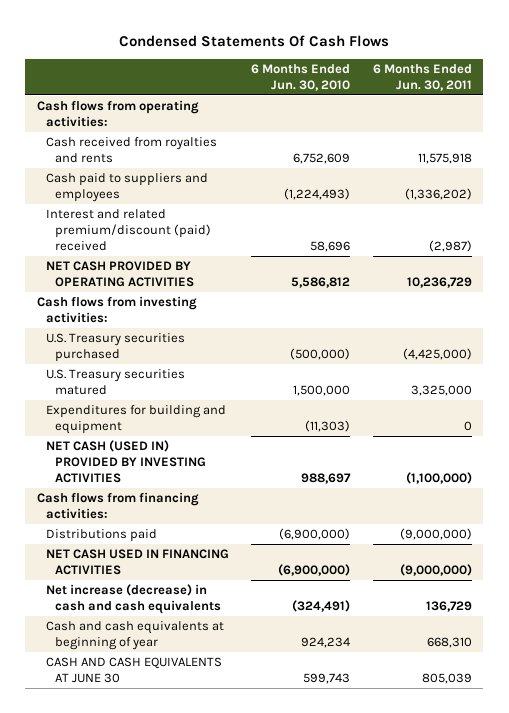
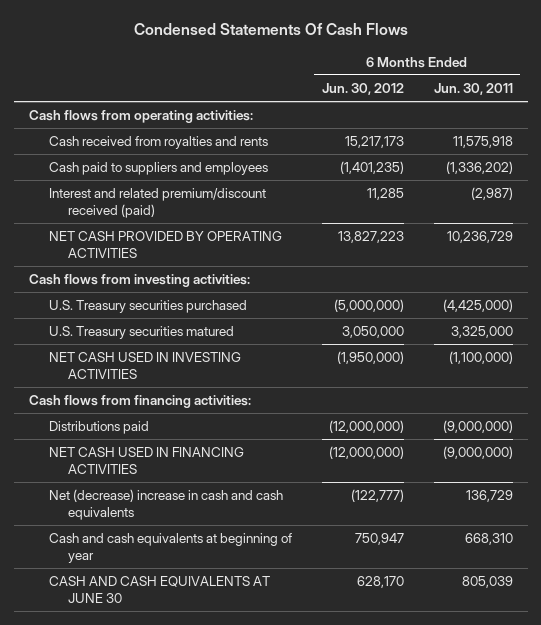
[251,63,351,92] 6 Months Ended Jun. 30, 2010 -> none
none -> [321,83,404,96] Jun. 30, 2012
[45,209,212,252] Interest and related premium/discount (paid) received -> [48,188,266,219] Interest and related premium/discount received (paid)
[45,405,226,435] Expenditures for building and equipment -> none
[45,440,207,484] NET CASH (USED IN) PROVIDED BY INVESTING ACTIVITIES -> [48,352,241,380] NET CASH USED IN INVESTING ACTIVITIES
[45,584,222,615] Net increase (decrease) in cash and cash equivalents -> [48,489,283,521] Net (decrease) increase in cash and cash equivalents

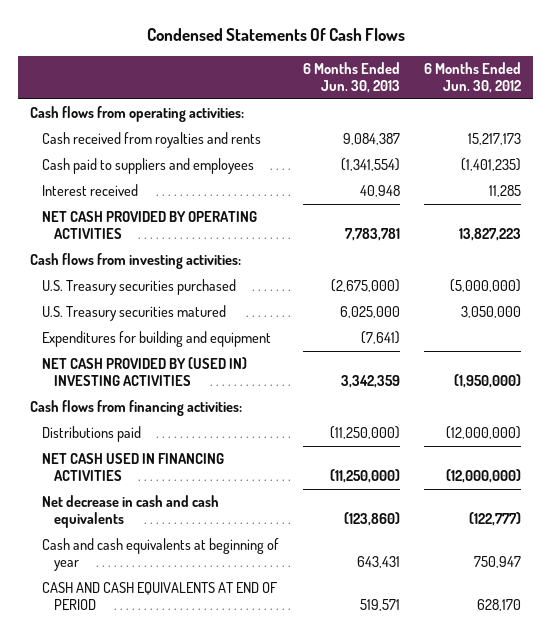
[433,83,513,96] Jun. 30, 2011 -> none
none -> [303,62,401,94] 6 Months Ended Jun. 30, 2013
[48,188,266,219] Interest and related premium/discount received (paid) -> [42,184,139,197] Interest received
none -> [42,331,272,348] Expenditures for building and equipment
[48,352,241,380] NET CASH USED IN INVESTING ACTIVITIES -> [42,357,248,387] NET CASH PROVIDED BY (USED IN) INVESTING ACTIVITIES
[48,489,283,521] Net (decrease) increase in cash and cash equivalents -> [42,495,220,529] Net decrease in cash and cash equivalents
[48,576,270,604] CASH AND CASH EQUIVALENTS AT JUNE 30 -> [42,582,279,611] CASH AND CASH EQUIVALENTS AT END OF PERIOD

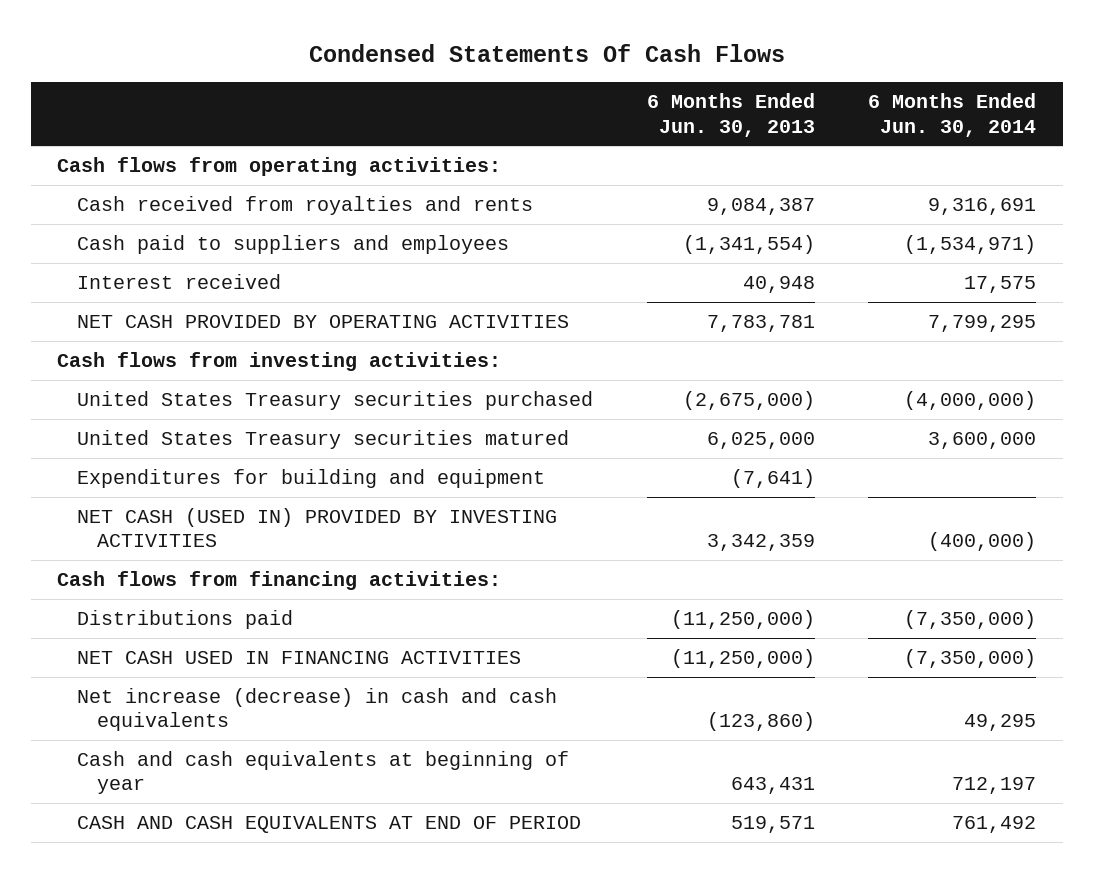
[423,62,521,94] 6 Months Ended Jun. 30, 2012 -> none
none -> [868,93,1037,137] 6 Months Ended Jun. 30, 2014
[42,279,237,296] U.S. Treasury securities purchased -> [77,390,594,410] United States Treasury securities purchased
[42,305,227,322] U.S. Treasury securities matured -> [77,429,570,449] United States Treasury securities matured
[42,357,248,387] NET CASH PROVIDED BY (USED IN) INVESTING ACTIVITIES -> [77,507,558,548] NET CASH (USED IN) PROVIDED BY INVESTING ACTIVITIES
[42,495,220,529] Net decrease in cash and cash equivalents -> [77,687,558,732] Net increase (decrease) in cash and cash equivalents

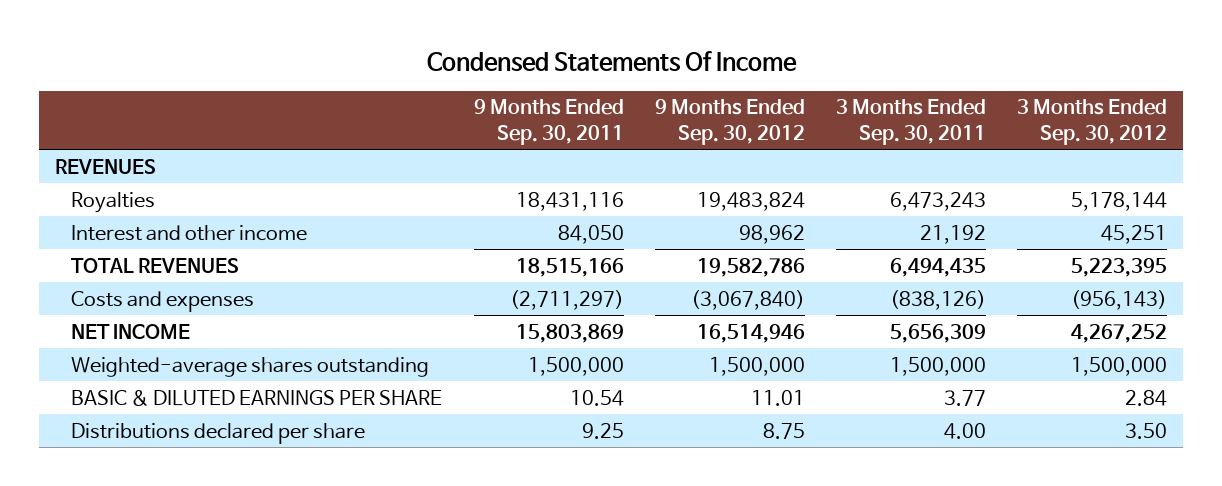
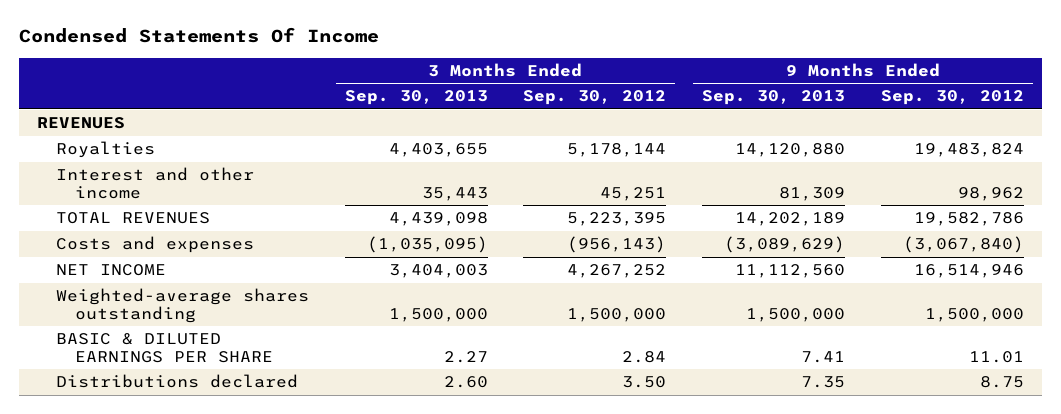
[473,99,624,146] 9 Months Ended Sep. 30, 2011 -> none
[835,99,986,146] 3 Months Ended Sep. 30, 2011 -> none
none -> [344,90,488,106] Sep. 30, 2013
none -> [702,90,846,106] Sep. 30, 2013
[71,422,366,444] Distributions declared per share -> [55,374,298,389] Distributions declared

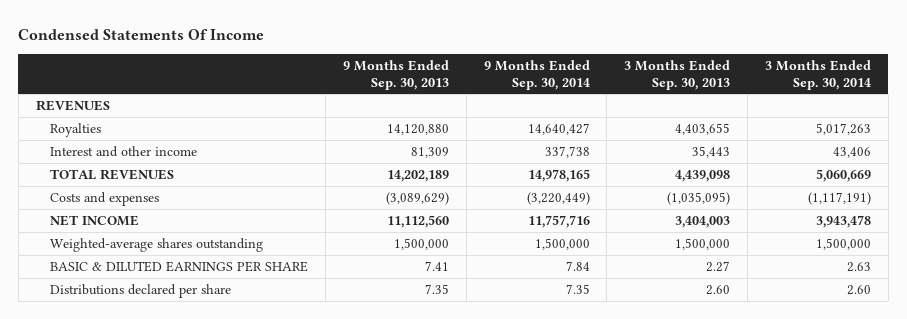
[523,90,667,106] Sep. 30, 2012 -> none
[881,90,1025,106] Sep. 30, 2012 -> none
none -> [483,60,590,90] 9 Months Ended Sep. 30, 2014
none -> [764,60,871,90] 3 Months Ended Sep. 30, 2014
[55,374,298,389] Distributions declared -> [50,283,232,298] Distributions declared per share

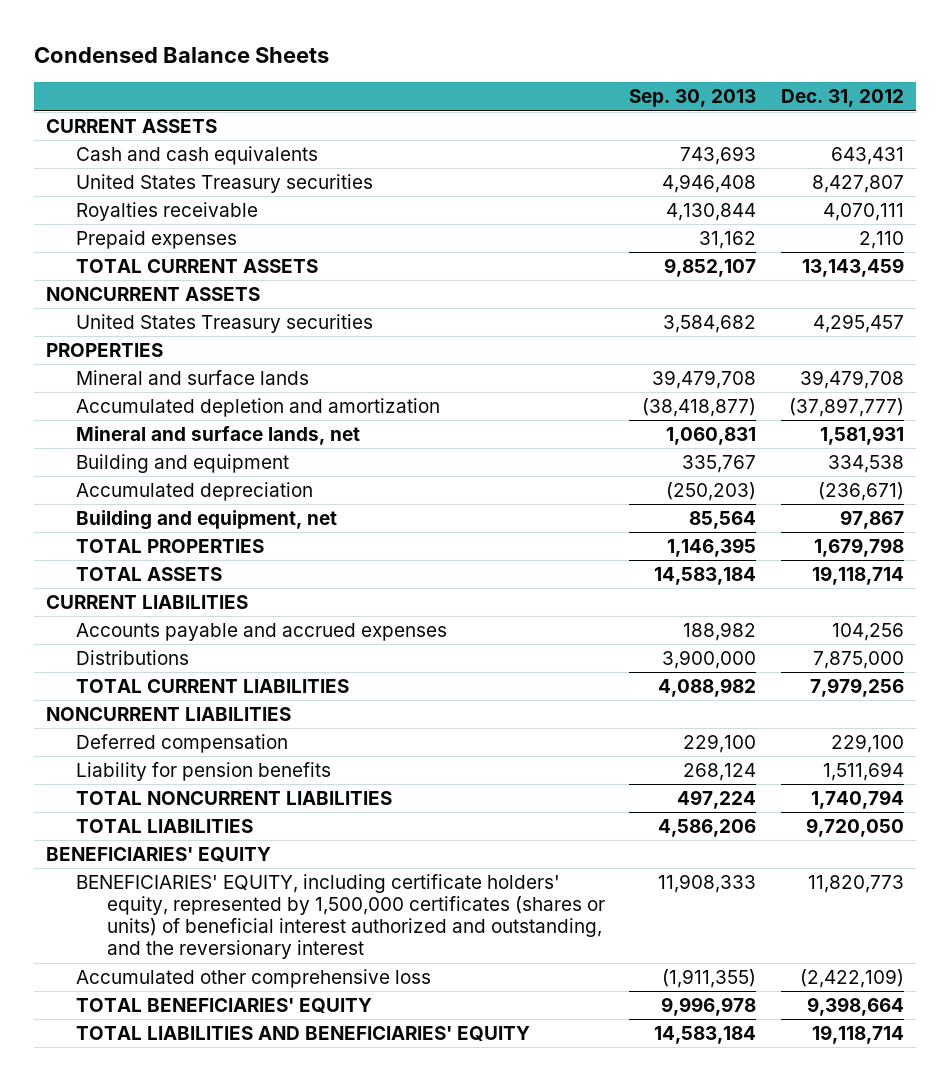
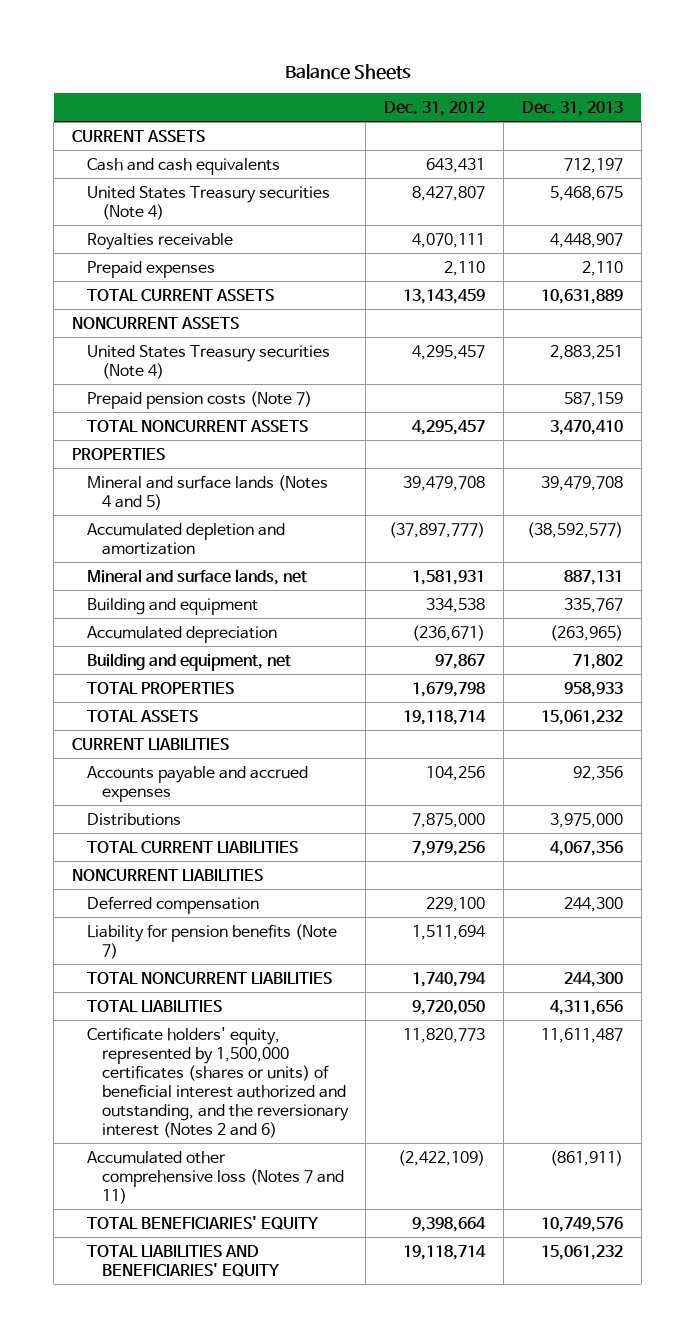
[33,47,329,64] Condensed Balance Sheets -> [284,63,411,80] Balance Sheets
[629,89,757,108] Sep. 30, 2013 -> none
none -> [521,100,623,116] Dec. 31, 2013
[76,174,374,194] United States Treasury securities -> [86,185,330,220] United States Treasury securities (Note 4)
[76,314,374,334] United States Treasury securities -> [86,344,330,379] United States Treasury securities (Note 4)
none -> [86,390,312,409] Prepaid pension costs (Note 7)
none -> [86,419,308,432] TOTAL NONCURRENT ASSETS
[76,370,310,386] Mineral and surface lands -> [86,474,328,510] Mineral and surface lands (Notes 4 and 5)
[76,762,332,782] Liability for pension benefits -> [86,923,337,959] Liability for pension benefits (Note 7)
[46,847,272,863] BENEFICIARIES' EQUITY -> none
[76,874,605,960] BENEFICIARIES' EQUITY, including certificate holders' equity, represented by 1,500,000 certificates (shares or units) of beneficial interest authorized and outstanding, and the reversionary interest -> [86,1026,349,1138] Certificate holders' equity, represented by 1,500,000 certificates (shares or units) of beneficial interest authorized and outstanding, and the reversionary interest (Notes 2 and 6)
[76,969,432,989] Accumulated other comprehensive loss -> [86,1150,344,1204] Accumulated other comprehensive loss (Notes 7 and 11)

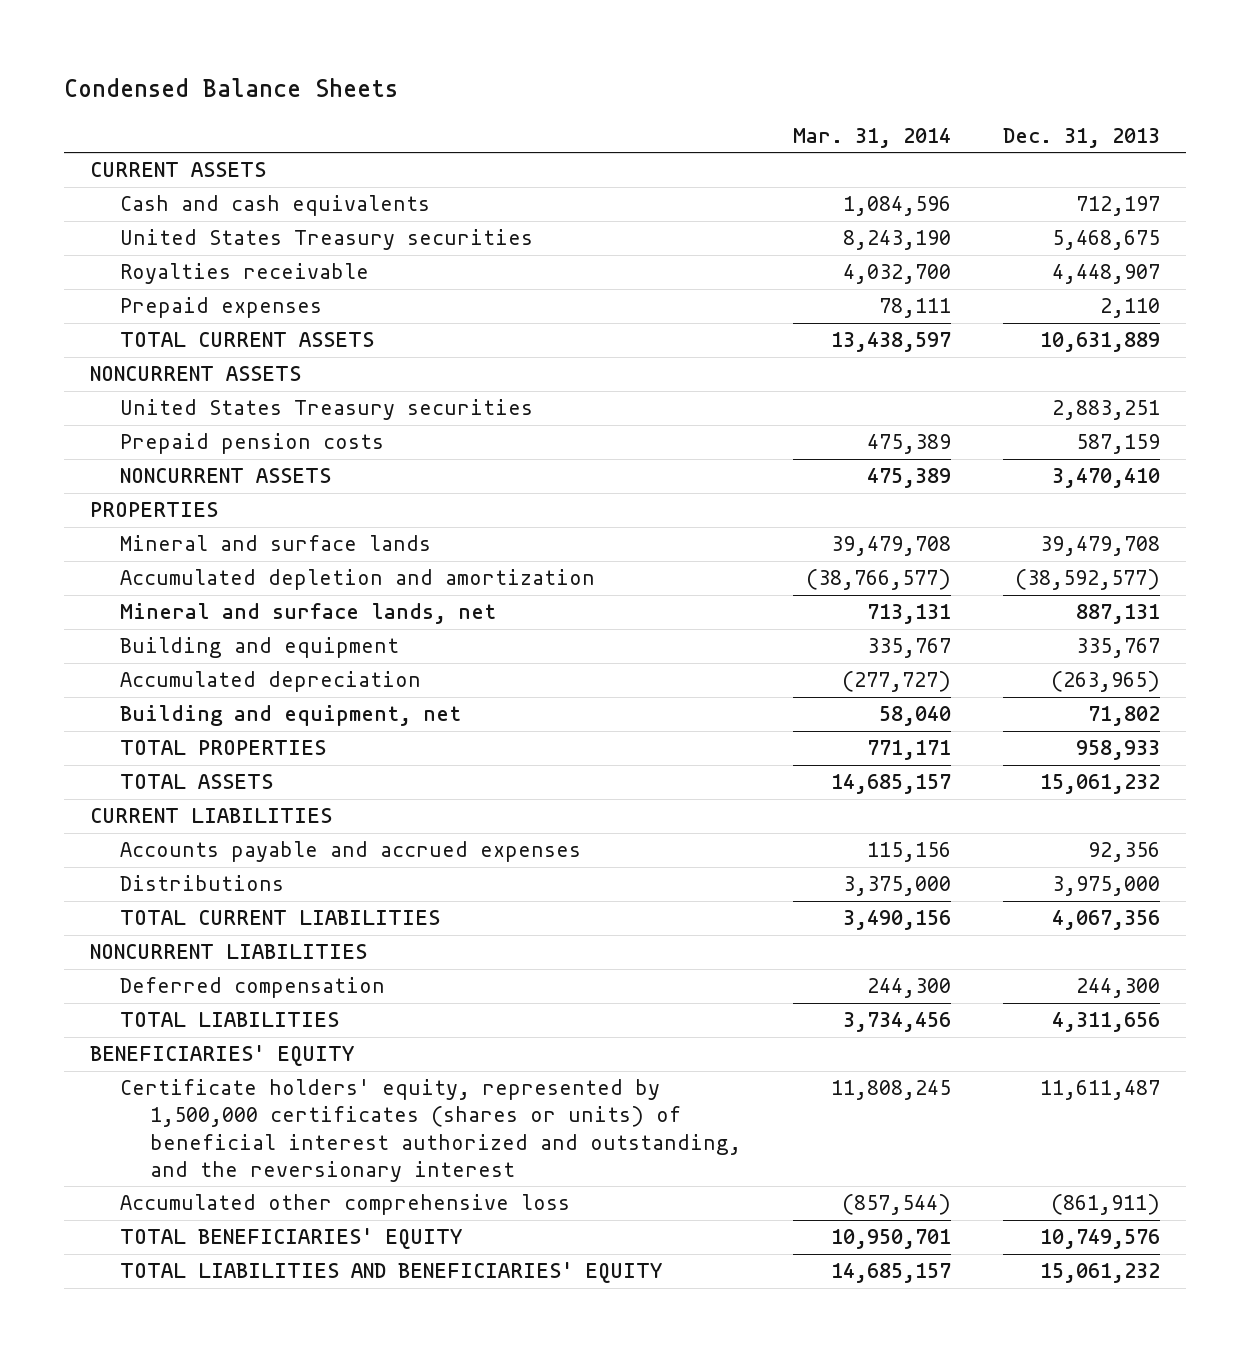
[284,63,411,80] Balance Sheets -> [64,78,399,98] Condensed Balance Sheets
[384,100,486,116] Dec. 31, 2012 -> none
none -> [792,127,951,148] Mar. 31, 2014
[86,185,330,220] United States Treasury securities (Note 4) -> [119,229,533,251] United States Treasury securities
[86,344,330,379] United States Treasury securities (Note 4) -> [119,399,533,421] United States Treasury securities
[86,390,312,409] Prepaid pension costs (Note 7) -> [119,433,384,455] Prepaid pension costs
[86,419,308,432] TOTAL NONCURRENT ASSETS -> [119,468,331,484] NONCURRENT ASSETS
[86,474,328,510] Mineral and surface lands (Notes 4 and 5) -> [119,535,431,552] Mineral and surface lands
[86,923,337,959] Liability for pension benefits (Note 7) -> none
[86,971,332,984] TOTAL NONCURRENT LIABILITIES -> none
none -> [90,1045,355,1067] BENEFICIARIES' EQUITY
[86,1026,349,1138] Certificate holders' equity, represented by 1,500,000 certificates (shares or units) of beneficial interest authorized and outstanding, and the reversionary interest (Notes 2 and 6) -> [119,1079,741,1182] Certificate holders' equity, represented by 1,500,000 certificates (shares or units) of beneficial interest authorized and outstanding, and the reversionary interest
[86,1150,344,1204] Accumulated other comprehensive loss (Notes 7 and 11) -> [119,1194,570,1216] Accumulated other comprehensive loss

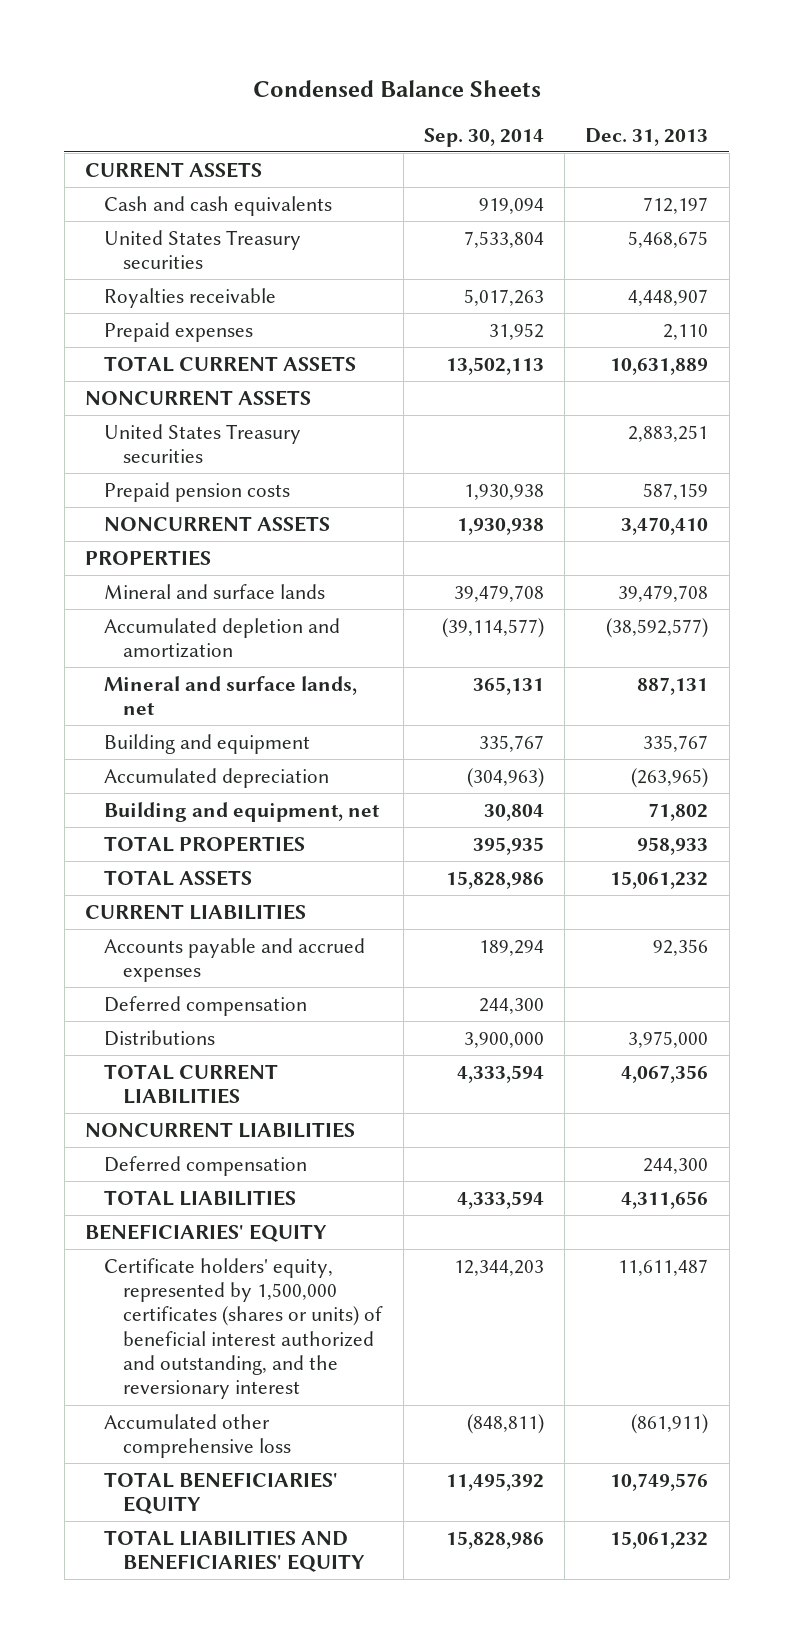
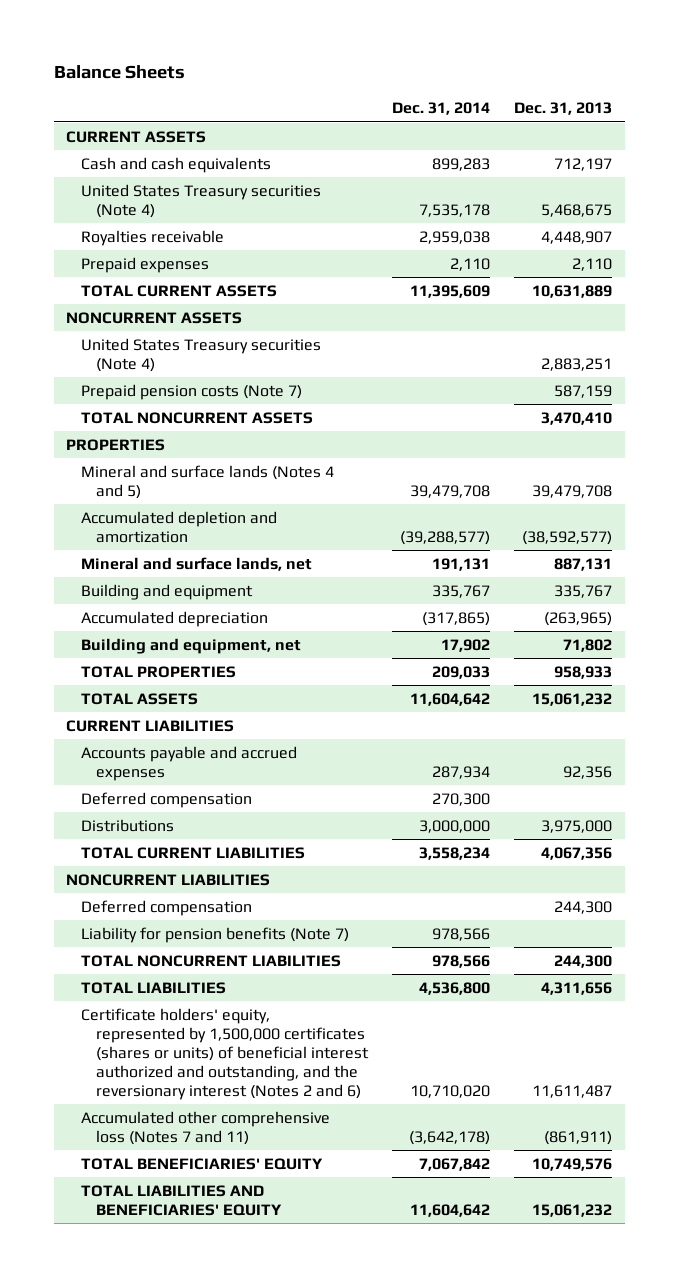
[252,79,541,97] Condensed Balance Sheets -> [53,65,185,80] Balance Sheets
[423,127,544,147] Sep. 30, 2014 -> none
none -> [392,102,491,116] Dec. 31, 2014
[104,229,302,270] United States Treasury securities -> [80,183,321,218] United States Treasury securities (Note 4)
[104,423,302,464] United States Treasury securities -> [80,337,321,372] United States Treasury securities (Note 4)
[104,481,291,502] Prepaid pension costs -> [80,383,302,400] Prepaid pension costs (Note 7)
[104,515,331,532] NONCURRENT ASSETS -> [80,411,313,424] TOTAL NONCURRENT ASSETS
[104,583,326,599] Mineral and surface lands -> [80,464,334,499] Mineral and surface lands (Notes 4 and 5)
none -> [80,926,349,943] Liability for pension benefits (Note 7)
none -> [80,954,341,967] TOTAL NONCURRENT LIABILITIES
[84,1223,327,1242] BENEFICIARIES' EQUITY -> none
[104,1257,384,1400] Certificate holders' equity, represented by 1,500,000 certificates (shares or units) of beneficial interest authorized and outstanding, and the reversionary interest -> [80,1007,369,1101] Certificate holders' equity, represented by 1,500,000 certificates (shares or units) of beneficial interest authorized and outstanding, and the reversionary interest (Notes 2 and 6)
[104,1413,292,1459] Accumulated other comprehensive loss -> [80,1110,330,1145] Accumulated other comprehensive loss (Notes 7 and 11)

